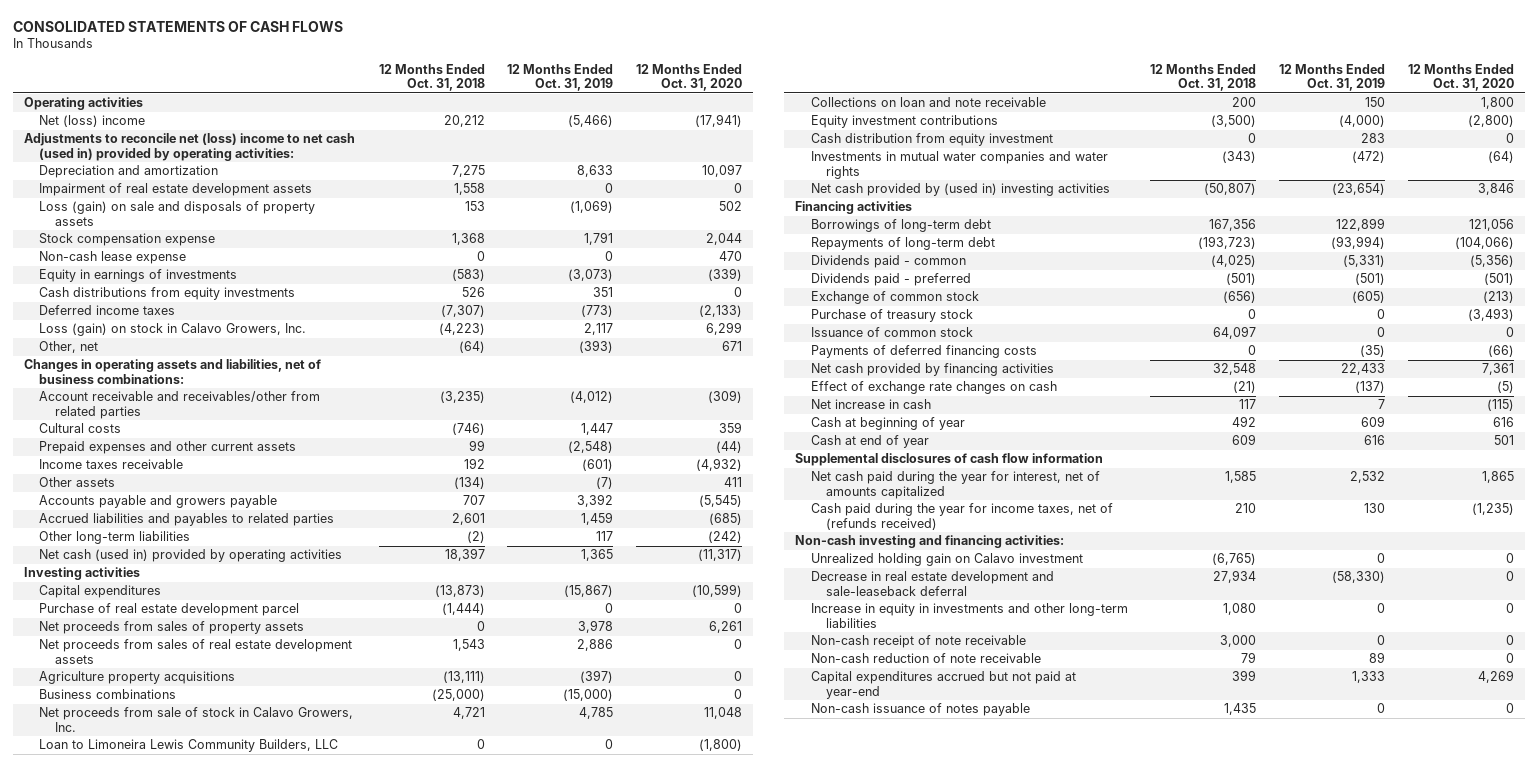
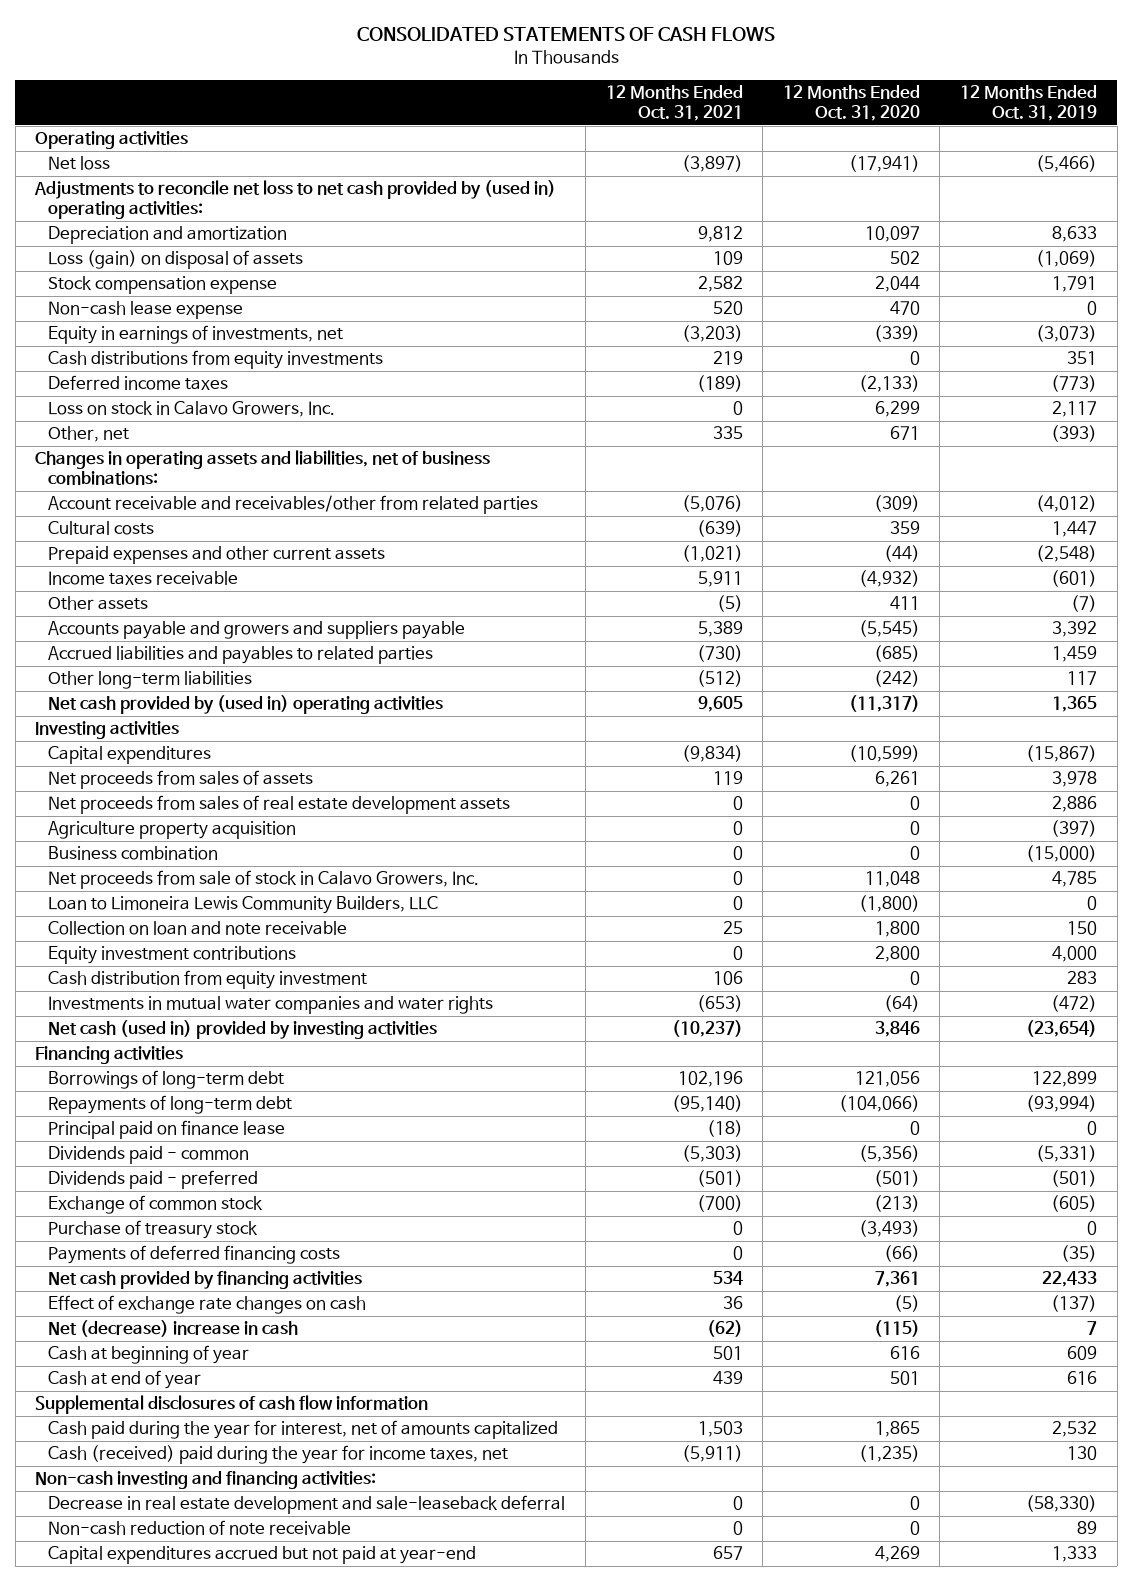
[378,64,485,92] 12 Months Ended Oct. 31, 2018 -> none
none -> [605,85,743,122] 12 Months Ended Oct. 31, 2021
[39,115,146,128] Net (loss) income -> [48,156,111,171] Net loss
[23,133,355,161] Adjustments to reconcile net (loss) income to net cash (used in) provided by operating activities: -> [34,180,557,220] Adjustments to reconcile net loss to net cash provided by (used in) operating activities:
[39,183,313,197] Impairment of real estate development assets -> none
[39,201,316,226] Loss (gain) on sale and disposals of property assets -> [48,250,304,270] Loss (gain) on disposal of assets
[39,269,238,283] Equity in earnings of investments -> [48,325,344,345] Equity in earnings of investments, net
[39,323,307,337] Loss (gain) on stock in Calavo Growers, Inc. -> [48,401,336,418] Loss on stock in Calavo Growers, Inc.
[39,495,278,509] Accounts payable and growers payable -> [48,621,466,640] Accounts payable and growers and suppliers payable
[39,549,343,563] Net cash (used in) provided by operating activities -> [48,695,444,715] Net cash provided by (used in) operating activities
[39,603,300,617] Purchase of real estate development parcel -> none
[39,621,305,635] Net proceeds from sales of property assets -> [48,770,314,790] Net proceeds from sales of assets
[39,671,236,685] Agriculture property acquisitions -> [48,821,297,840] Agriculture property acquisition
[39,689,177,700] Business combinations -> [48,846,219,861] Business combination
[810,97,1046,108] Collections on loan and note receivable -> [48,921,348,936] Collection on loan and note receivable
[1338,115,1385,128] (4,000) -> [1051,946,1097,963] 4,000
[1467,115,1514,128] (2,800) -> [874,946,920,963] 2,800
[810,183,1110,197] Net cash provided by (used in) investing activities -> [48,1020,438,1040] Net cash (used in) provided by investing activities
none -> [48,1120,286,1140] Principal paid on finance lease
[810,327,973,338] Issuance of common stock -> none
[810,399,931,410] Net increase in cash -> [48,1320,299,1338] Net (decrease) increase in cash
[810,471,1100,499] Net cash paid during the year for interest, net of amounts capitalized -> [48,1420,559,1440] Cash paid during the year for interest, net of amounts capitalized
[810,503,1113,530] Cash paid during the year for income taxes, net of (refunds received) -> [48,1445,509,1465] Cash (received) paid during the year for income taxes, net
[810,553,1083,567] Unrealized holding gain on Calavo investment -> none
[810,603,1128,628] Increase in equity in investments and other long-term liabilities -> none
[810,635,1026,649] Non-cash receipt of note receivable -> none
[810,703,1030,717] Non-cash issuance of notes payable -> none

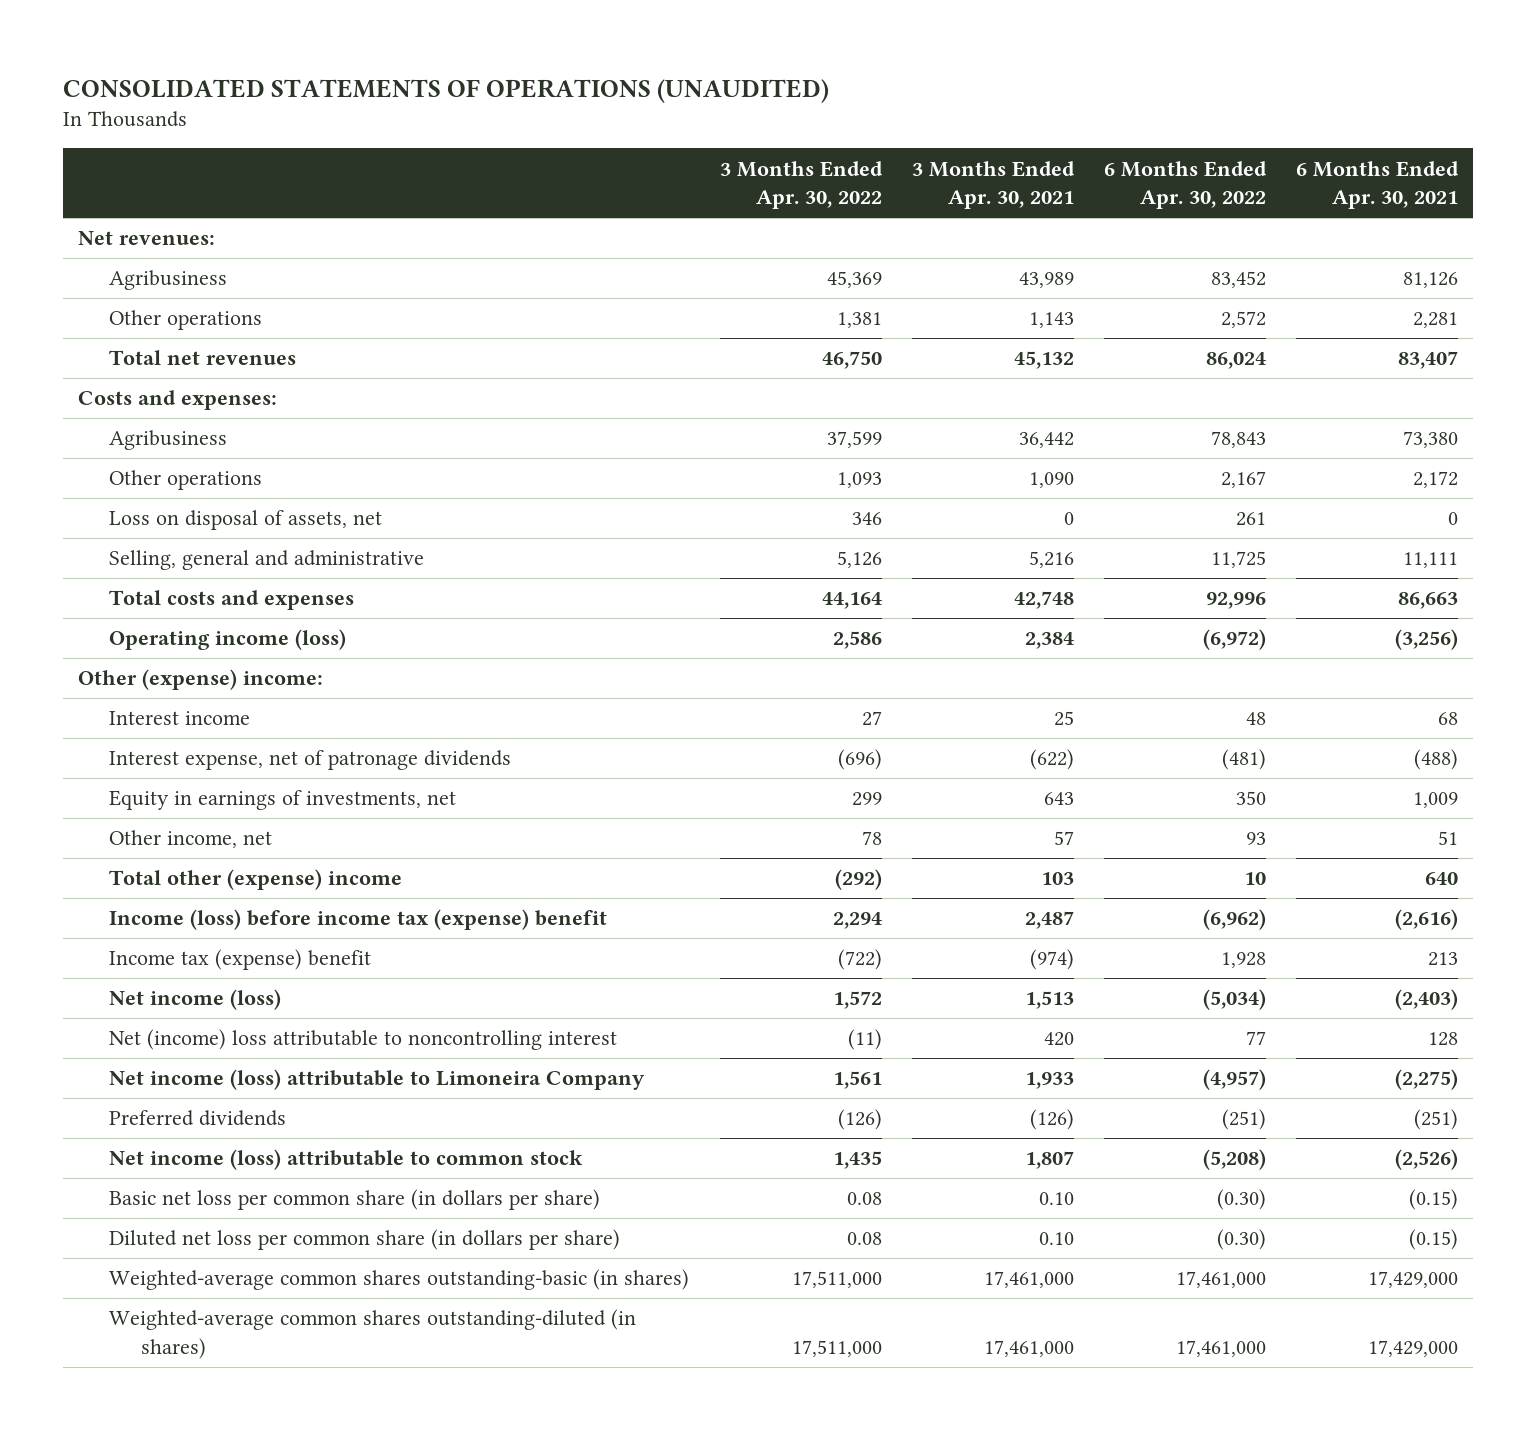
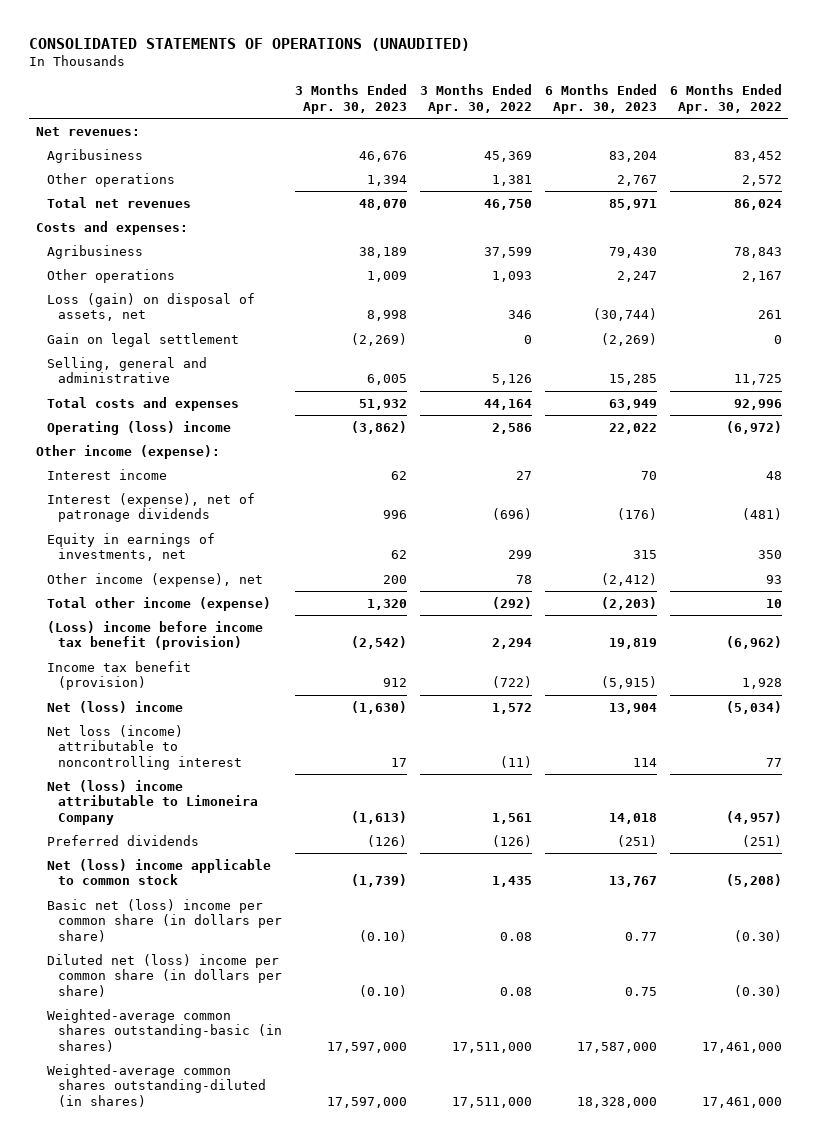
[911,160,1075,210] 3 Months Ended Apr. 30, 2021 -> none
[1295,160,1459,210] 6 Months Ended Apr. 30, 2021 -> none
none -> [295,84,408,114] 3 Months Ended Apr. 30, 2023
none -> [544,84,657,114] 6 Months Ended Apr. 30, 2023
[109,510,383,531] Loss on disposal of assets, net -> [47,292,256,322] Loss (gain) on disposal of assets, net
none -> [47,332,240,347] Gain on legal settlement
[109,629,347,651] Operating income (loss) -> [47,420,232,435] Operating (loss) income
[77,669,323,691] Other (expense) income: -> [35,444,220,459] Other income (expense):
[109,750,512,771] Interest expense, net of patronage dividends -> [47,492,256,523] Interest (expense), net of patronage dividends
[109,830,273,849] Other income, net -> [47,572,264,587] Other income (expense), net
[109,869,403,891] Total other (expense) income -> [47,596,272,611] Total other income (expense)
[109,909,608,931] Income (loss) before income tax (expense) benefit -> [47,620,264,651] (Loss) income before income tax benefit (provision)
[109,949,372,971] Income tax (expense) benefit -> [47,660,192,691] Income tax benefit (provision)
[109,989,282,1011] Net income (loss) -> [47,700,184,713] Net (loss) income
[109,1029,618,1051] Net (income) loss attributable to noncontrolling interest -> [47,724,243,770] Net loss (income) attributable to noncontrolling interest
[109,1069,646,1091] Net income (loss) attributable to Limoneira Company -> [47,779,259,825] Net (loss) income attributable to Limoneira Company
[109,1149,584,1171] Net income (loss) attributable to common stock -> [47,858,272,886] Net (loss) income applicable to common stock
[109,1189,601,1211] Basic net loss per common share (in dollars per share) -> [47,898,283,942] Basic net (loss) income per common share (in dollars per share)
[109,1229,621,1251] Diluted net loss per common share (in dollars per share) -> [47,953,283,997] Diluted net (loss) income per common share (in dollars per share)

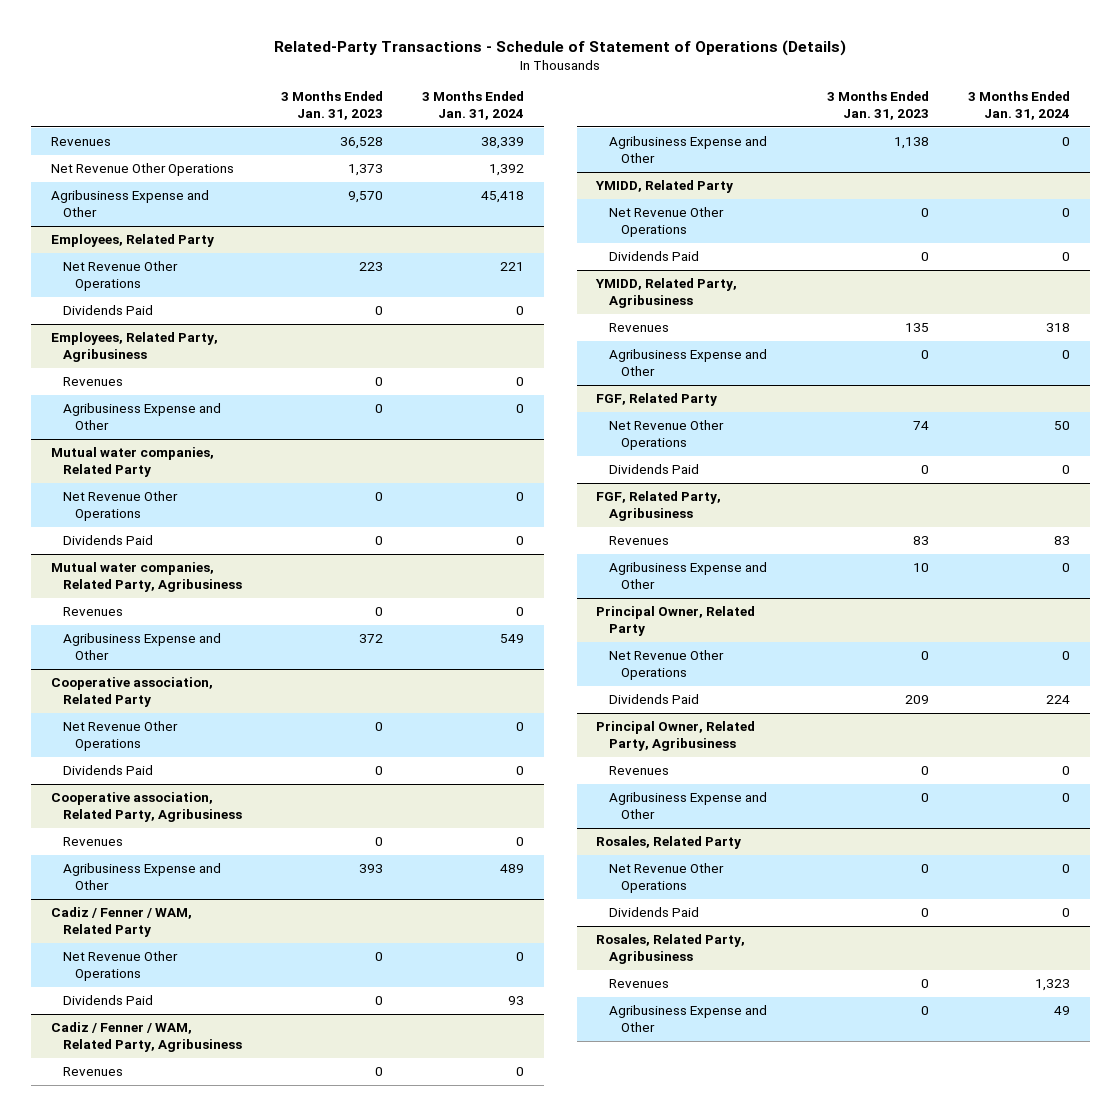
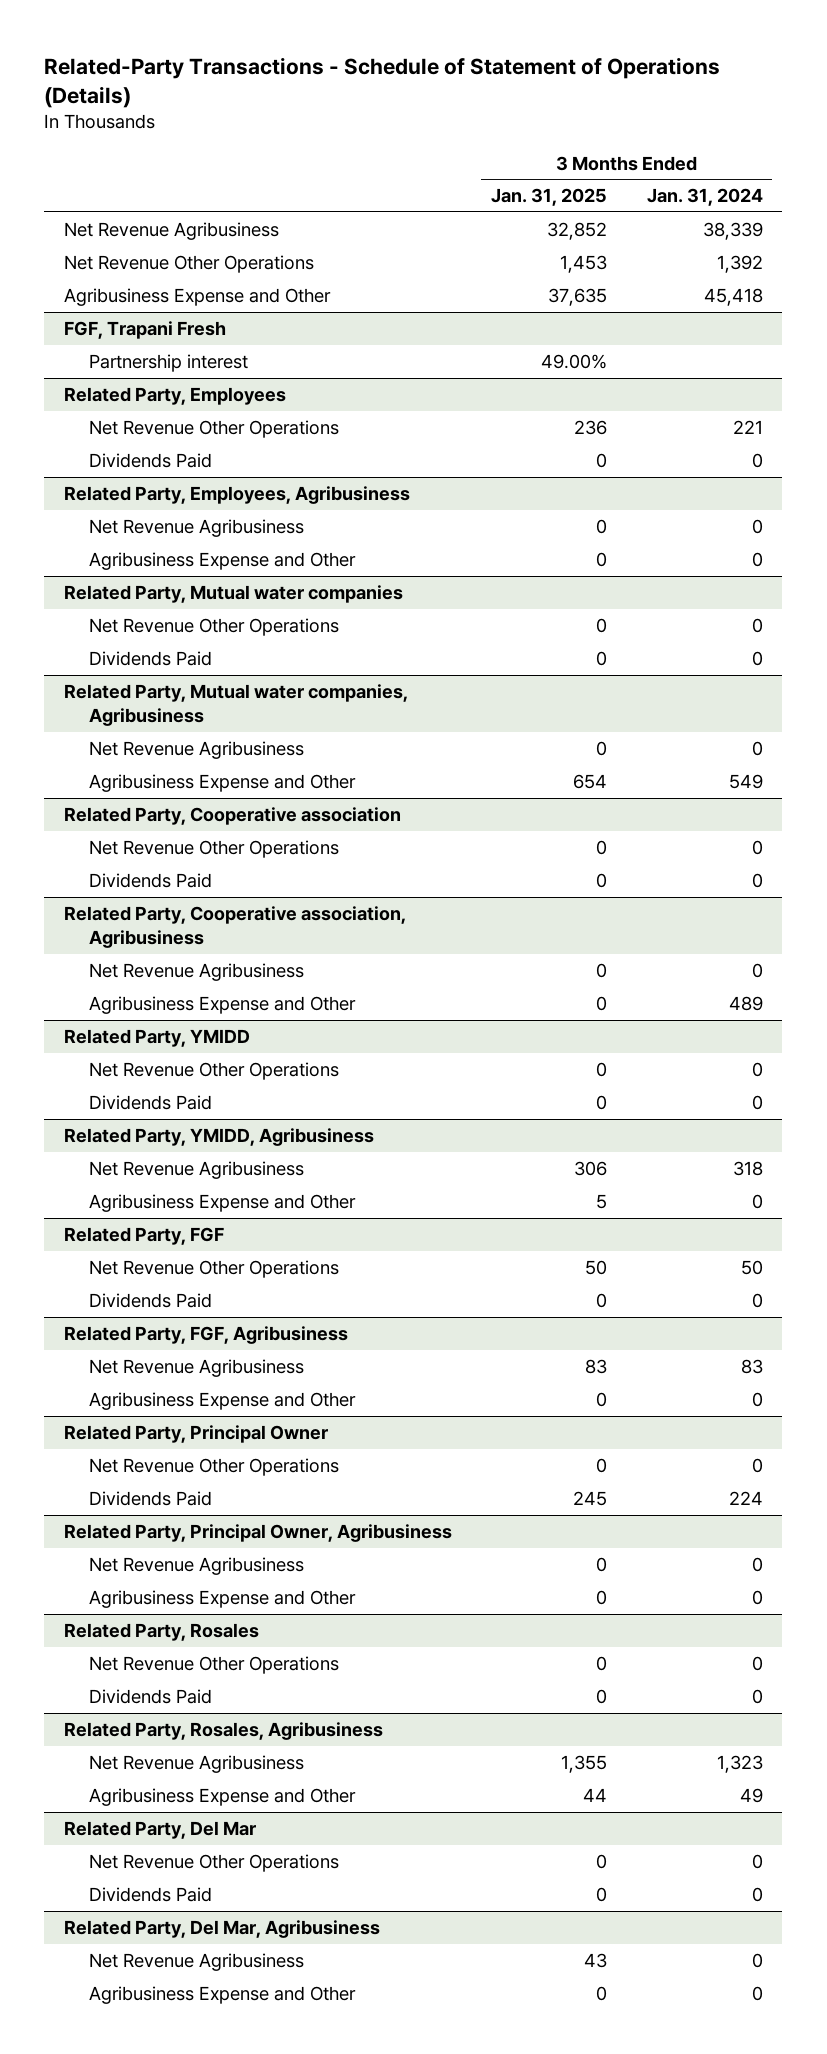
[281,90,384,120] 3 Months Ended Jan. 31, 2023 -> none
none -> [491,188,608,207] Jan. 31, 2025
[50,137,111,147] Revenues -> [64,221,280,240] Net Revenue Agribusiness
none -> [64,320,227,339] FGF, Trapani Fresh
none -> [88,353,248,372] Partnership interest
[50,234,214,248] Employees, Related Party -> [64,386,287,405] Related Party, Employees
[50,332,218,363] Employees, Related Party, Agribusiness -> [64,485,411,504] Related Party, Employees, Agribusiness
[62,377,123,387] Revenues -> [88,518,304,537] Net Revenue Agribusiness
[50,447,214,478] Mutual water companies, Related Party -> [64,584,404,603] Related Party, Mutual water companies
[50,562,242,593] Mutual water companies, Related Party, Agribusiness -> [64,683,409,727] Related Party, Mutual water companies, Agribusiness
[62,607,123,617] Revenues -> [88,740,304,759] Net Revenue Agribusiness
[50,677,213,708] Cooperative association, Related Party -> [64,806,402,825] Related Party, Cooperative association
[50,792,242,823] Cooperative association, Related Party, Agribusiness -> [64,905,407,949] Related Party, Cooperative association, Agribusiness
[62,837,123,847] Revenues -> [88,962,304,981] Net Revenue Agribusiness
[50,907,192,938] Cadiz / Fenner / WAM, Related Party -> none
[62,951,178,982] Net Revenue Other Operations -> none
[62,995,153,1006] Dividends Paid -> none
[50,1022,242,1053] Cadiz / Fenner / WAM, Related Party, Agribusiness -> none
[62,1067,123,1077] Revenues -> none
[608,136,767,164] Agribusiness Expense and Other -> none
[595,180,734,194] YMIDD, Related Party -> [64,1028,251,1047] Related Party, YMIDD
[595,278,738,309] YMIDD, Related Party, Agribusiness -> [64,1127,375,1146] Related Party, YMIDD, Agribusiness
[608,323,669,333] Revenues -> [88,1160,304,1179] Net Revenue Agribusiness
[596,393,718,407] FGF, Related Party -> [64,1226,225,1245] Related Party, FGF
[596,491,722,522] FGF, Related Party, Agribusiness -> [64,1325,349,1344] Related Party, FGF, Agribusiness
[608,536,669,546] Revenues -> [88,1358,304,1377] Net Revenue Agribusiness
[596,606,756,637] Principal Owner, Related Party -> [64,1424,329,1443] Related Party, Principal Owner
[596,721,756,752] Principal Owner, Related Party, Agribusiness -> [64,1523,453,1542] Related Party, Principal Owner, Agribusiness
[608,766,669,776] Revenues -> [88,1556,304,1575] Net Revenue Agribusiness
[596,836,742,850] Rosales, Related Party -> [64,1622,260,1641] Related Party, Rosales
[596,934,746,965] Rosales, Related Party, Agribusiness -> [64,1721,384,1740] Related Party, Rosales, Agribusiness
[608,979,669,989] Revenues -> [88,1754,304,1773] Net Revenue Agribusiness
none -> [64,1820,257,1839] Related Party, Del Mar
none -> [88,1853,339,1872] Net Revenue Other Operations
none -> [88,1886,212,1902] Dividends Paid
none -> [64,1919,381,1938] Related Party, Del Mar, Agribusiness
none -> [88,1952,304,1971] Net Revenue Agribusiness
none -> [88,1985,356,2004] Agribusiness Expense and Other

